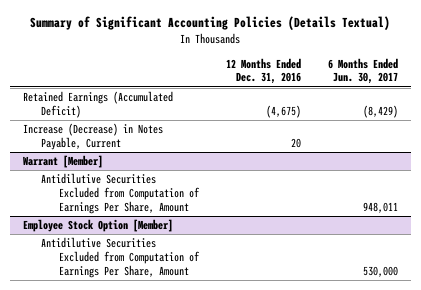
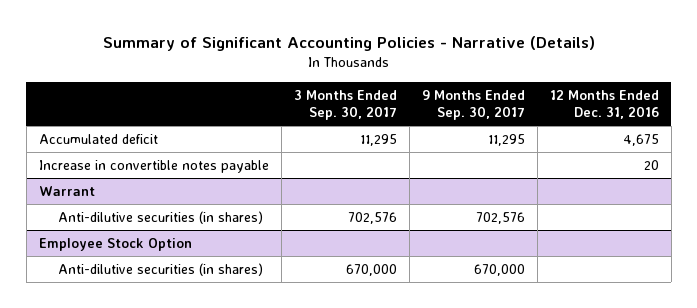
[30,16,391,31] Summary of Significant Accounting Policies (Details Textual) -> [102,36,595,52] Summary of Significant Accounting Policies - Narrative (Details)
[327,57,398,85] 6 Months Ended Jun. 30, 2017 -> none
none -> [293,89,397,121] 3 Months Ended Sep. 30, 2017
none -> [421,89,525,121] 9 Months Ended Sep. 30, 2017
[22,91,173,118] Retained Earnings (Accumulated Deficit) -> [38,133,158,144] Accumulated deficit
[266,104,302,118] (4,675) -> [622,133,659,146] 4,675
[22,123,163,150] Increase (Decrease) in Notes Payable, Current -> [38,159,269,173] Increase in convertible notes payable
[22,155,103,169] Warrant [Member] -> [38,185,95,196] Warrant
[41,173,201,214] Antidilutive Securities Excluded from Computation of Earnings Per Share, Amount -> [58,210,264,224] Anti-dilutive securities (in shares)
[22,219,173,233] Employee Stock Option [Member] -> [38,237,192,251] Employee Stock Option
[41,237,201,278] Antidilutive Securities Excluded from Computation of Earnings Per Share, Amount -> [58,262,264,276] Anti-dilutive securities (in shares)

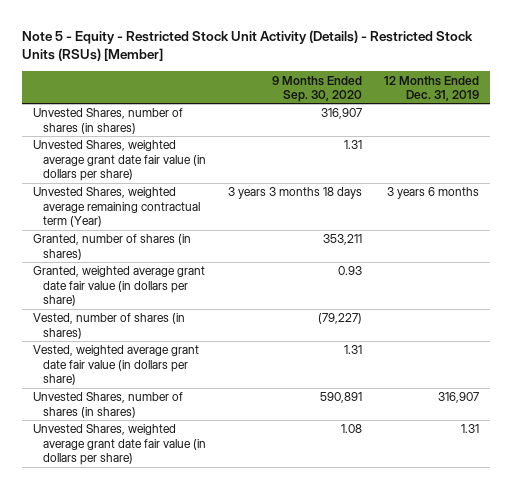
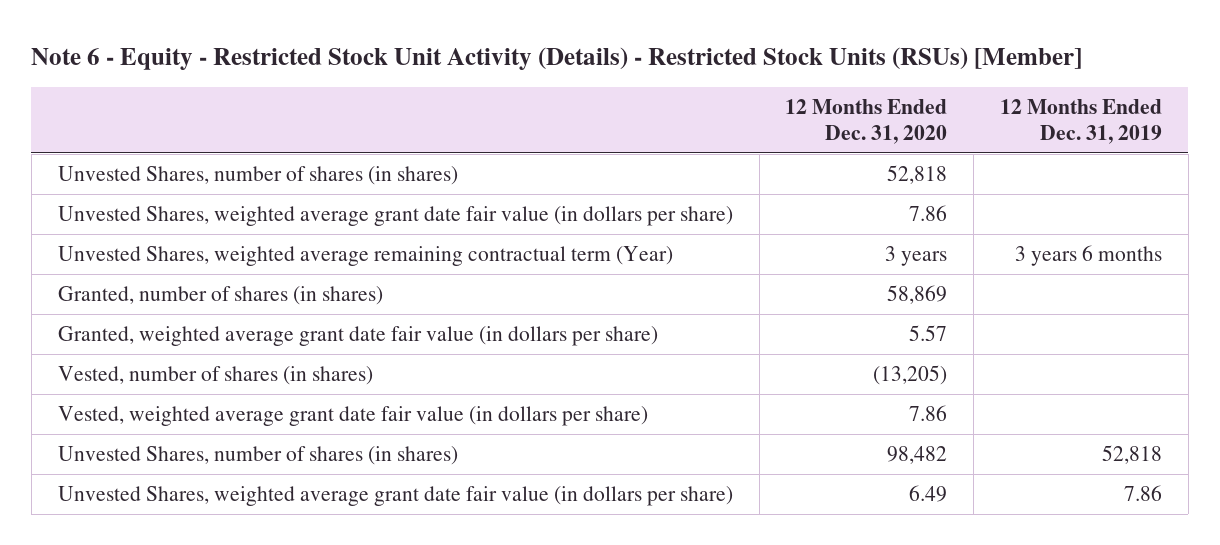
[22,29,474,62] Note 5 - Equity - Restricted Stock Unit Activity (Details) - Restricted Stock Units (RSUs) [Member] -> [31,47,1083,71] Note 6 - Equity - Restricted Stock Unit Activity (Details) - Restricted Stock Units (RSUs) [Member]
[272,75,363,102] 9 Months Ended Sep. 30, 2020 -> none
none -> [785,98,948,145] 12 Months Ended Dec. 31, 2020
[438,392,480,404] 316,907 -> [1101,444,1162,464] 52,818
[461,424,480,434] 1.31 -> [1123,484,1162,501] 7.86

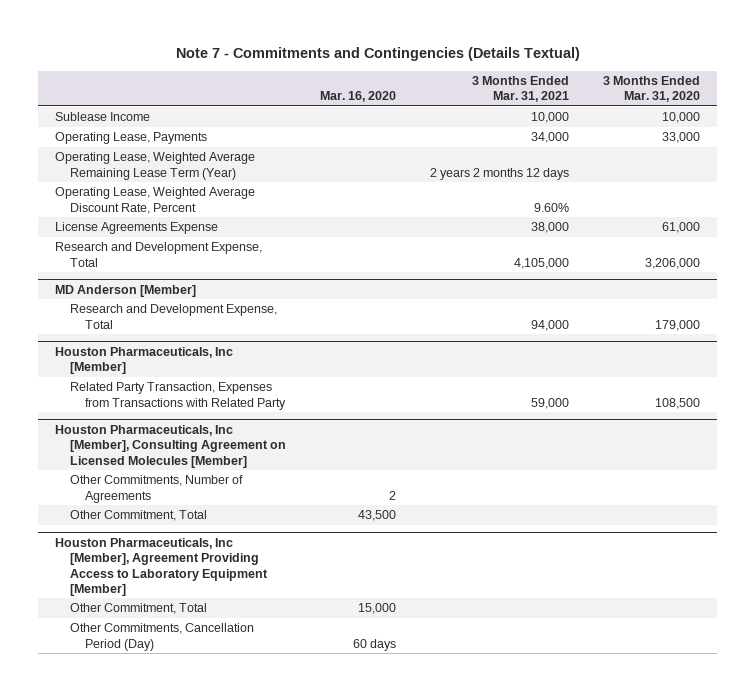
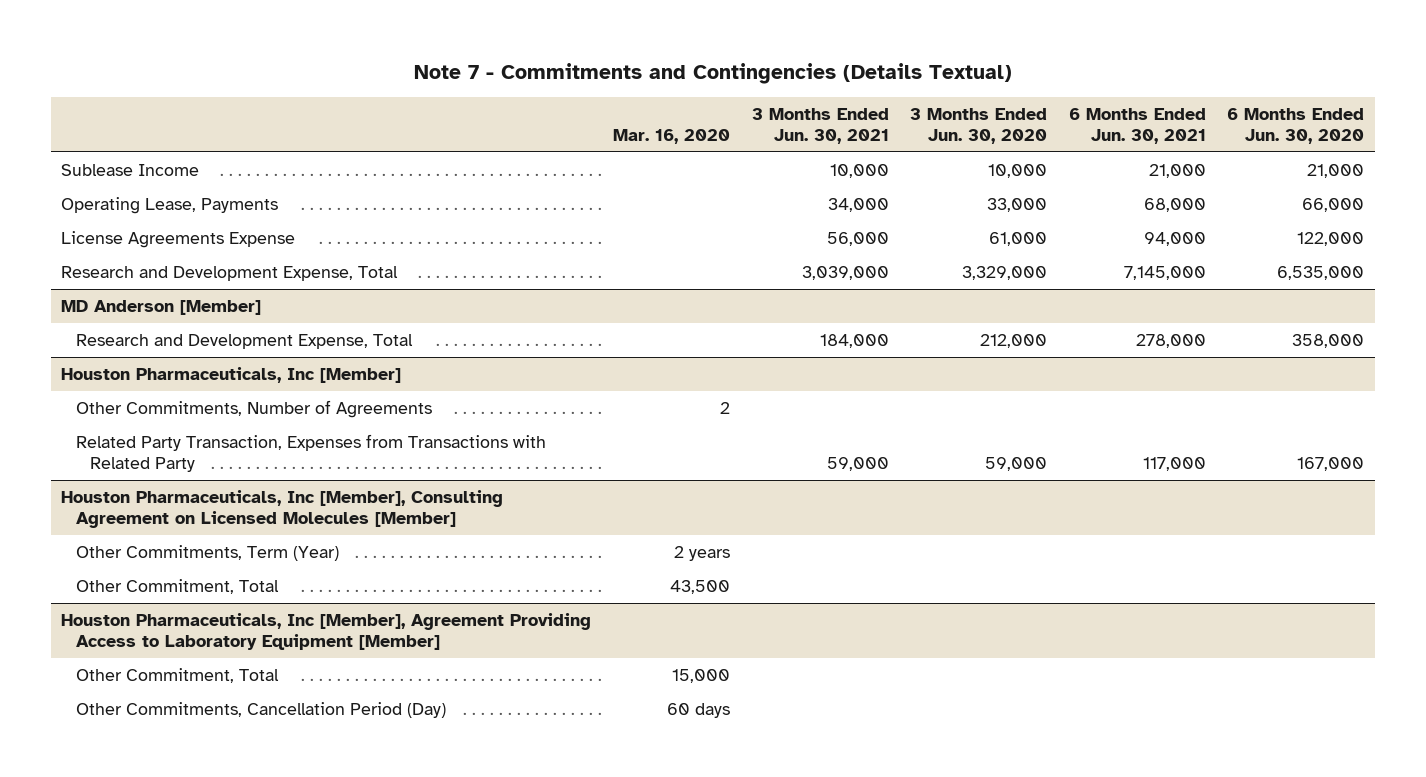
[471,75,569,103] 3 Months Ended Mar. 31, 2021 -> none
[603,75,701,103] 3 Months Ended Mar. 31, 2020 -> none
none -> [751,107,889,144] 3 Months Ended Jun. 30, 2021
none -> [910,107,1048,144] 3 Months Ended Jun. 30, 2020
none -> [1068,107,1206,144] 6 Months Ended Jun. 30, 2021
none -> [1227,107,1365,144] 6 Months Ended Jun. 30, 2020
[55,152,256,180] Operating Lease, Weighted Average Remaining Lease Term (Year) -> none
[55,187,256,214] Operating Lease, Weighted Average Discount Rate, Percent -> none
none -> [75,400,432,419] Other Commitments, Number of Agreements
[69,475,243,503] Other Commitments, Number of Agreements -> none
none -> [75,545,339,562] Other Commitments, Term (Year)

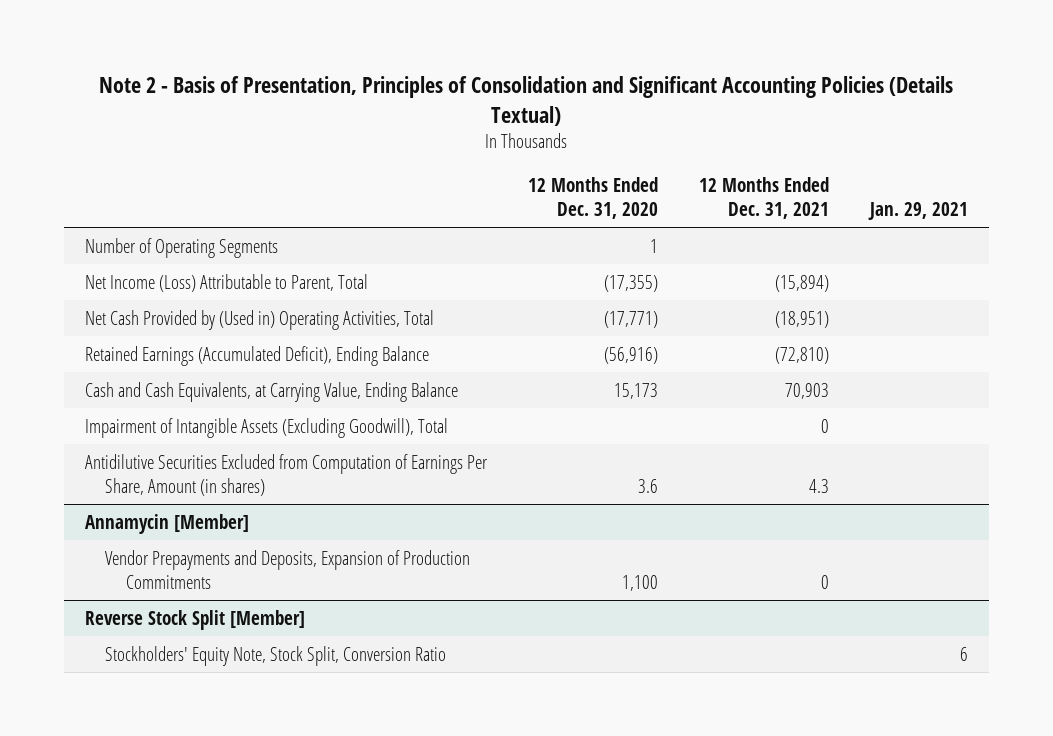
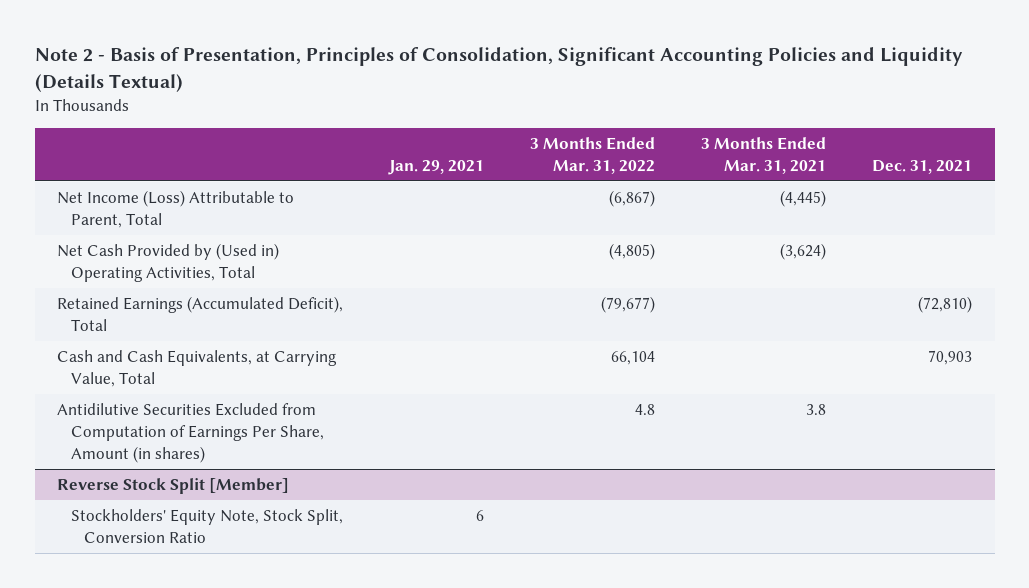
[99,76,954,126] Note 2 - Basis of Presentation, Principles of Consolidation and Significant Accounting Policies (Details Textual) -> [34,47,963,92] Note 2 - Basis of Presentation, Principles of Consolidation, Significant Accounting Policies and Liquidity (Details Textual)
[527,176,658,219] 12 Months Ended Dec. 31, 2020 -> none
[699,176,830,219] 12 Months Ended Dec. 31, 2021 -> none
none -> [530,136,656,174] 3 Months Ended Mar. 31, 2022
none -> [700,136,826,174] 3 Months Ended Mar. 31, 2021
none -> [871,159,972,174] Dec. 31, 2021
[84,237,278,258] Number of Operating Segments -> none
[84,417,448,438] Impairment of Intangible Assets (Excluding Goodwill), Total -> none
[84,345,429,366] Retained Earnings (Accumulated Deficit), Ending Balance -> [57,296,344,332] Retained Earnings (Accumulated Deficit), Total
[84,381,458,402] Cash and Cash Equivalents, at Carrying Value, Ending Balance -> [57,350,338,388] Cash and Cash Equivalents, at Carrying Value, Total
[84,513,249,534] Annamycin [Member] -> none
[105,549,471,589] Vendor Prepayments and Deposits, Expansion of Production Commitments -> none

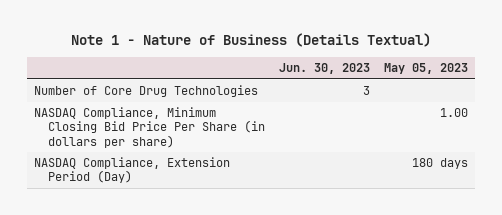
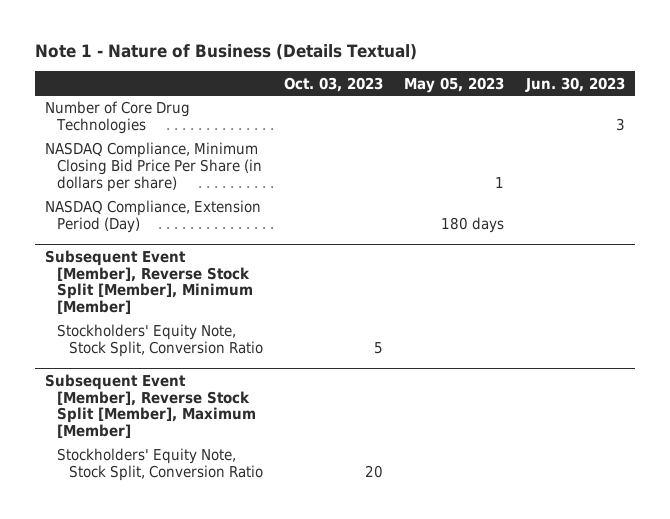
none -> [284,76,384,92] Oct. 03, 2023
[439,108,468,118] 1.00 -> [495,177,505,189] 1
none -> [45,249,254,315] Subsequent Event [Member], Reverse Stock Split [Member], Minimum [Member]
none -> [57,324,263,358] Stockholders' Equity Note, Stock Split, Conversion Ratio
none -> [45,373,257,439] Subsequent Event [Member], Reverse Stock Split [Member], Maximum [Member]
none -> [57,448,263,482] Stockholders' Equity Note, Stock Split, Conversion Ratio

